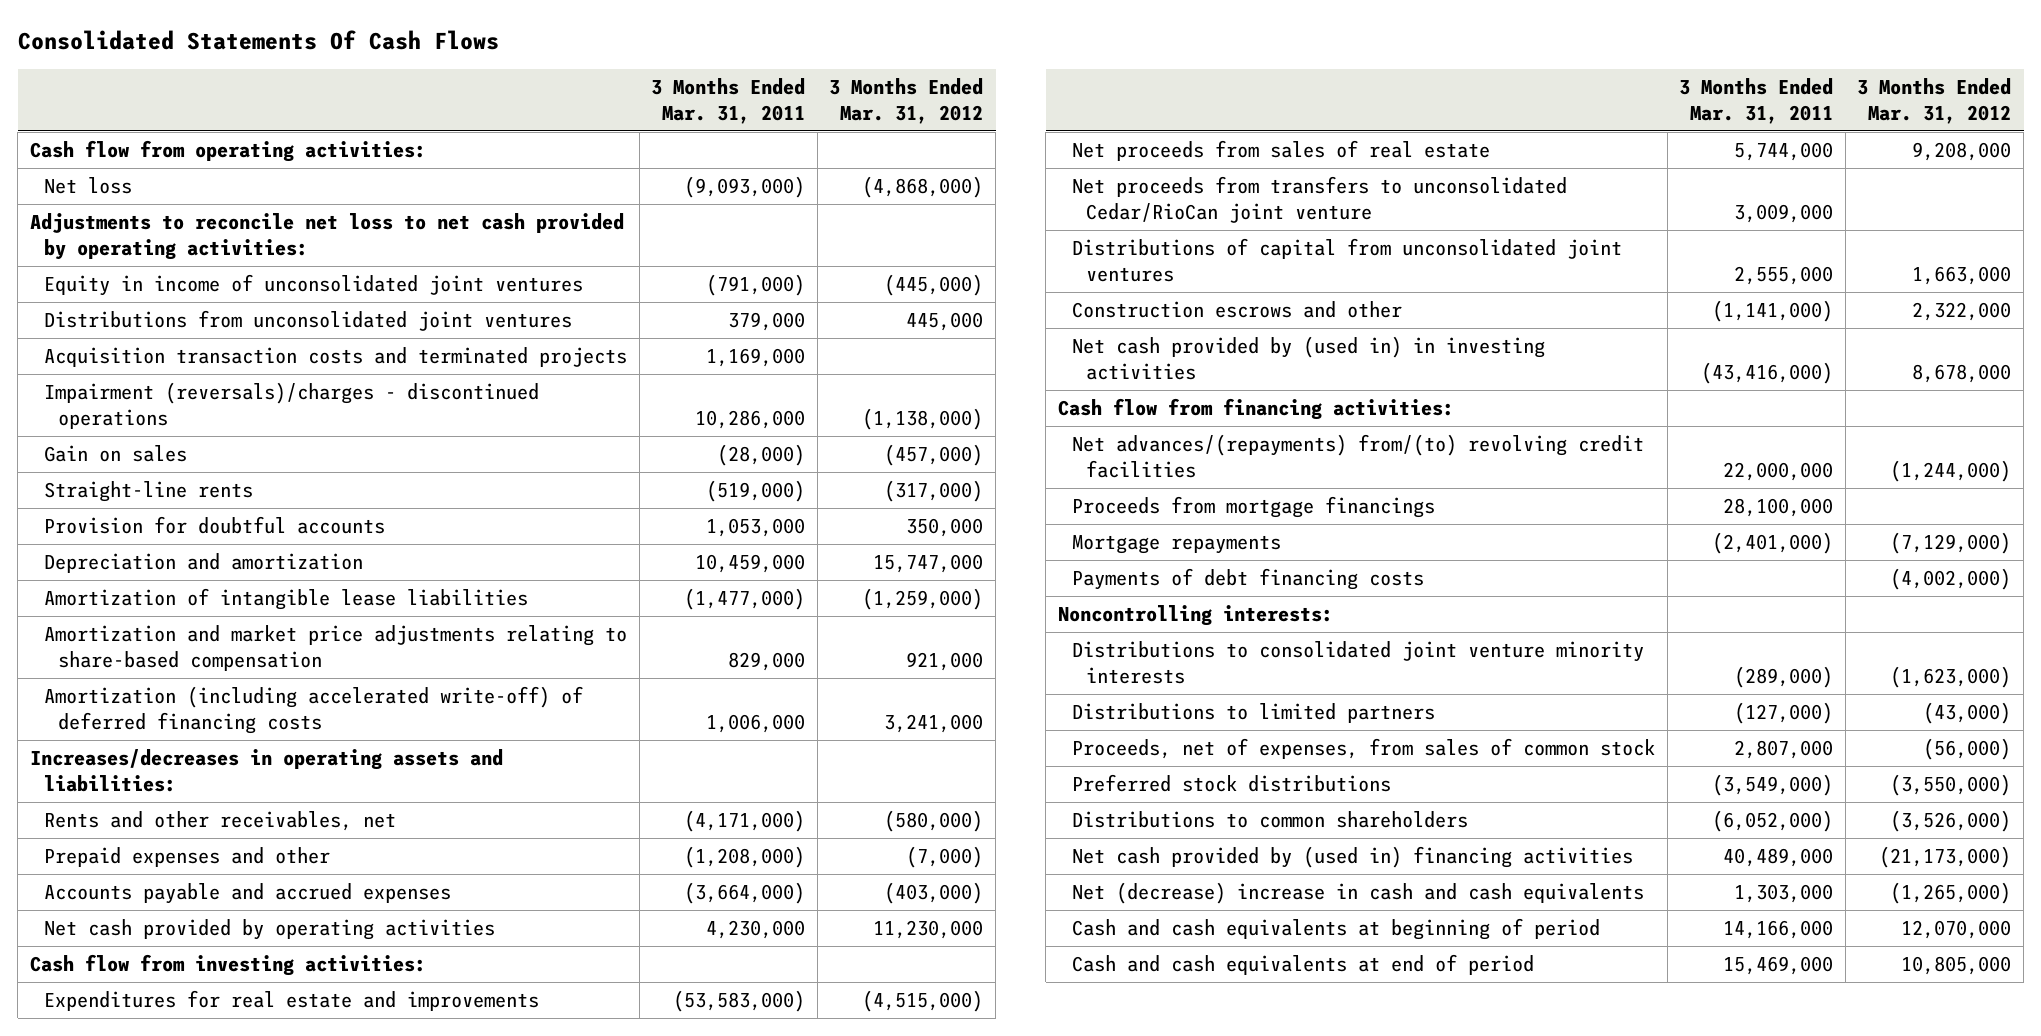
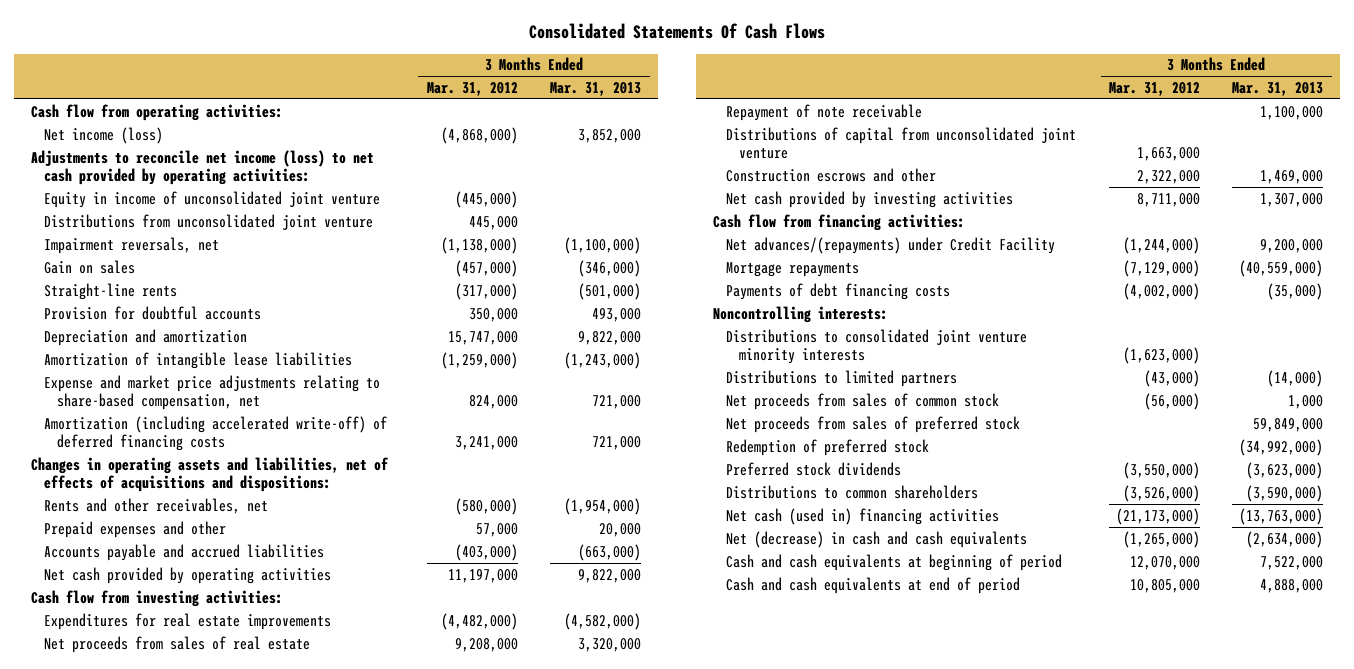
[651,77,806,124] 3 Months Ended Mar. 31, 2011 -> none
none -> [550,82,642,97] Mar. 31, 2013
[43,346,627,367] Acquisition transaction costs and terminated projects -> none
[43,176,132,194] Net loss -> [43,126,163,144] Net income (loss)
[29,212,624,260] Adjustments to reconcile net loss to net cash provided by operating activities: -> [30,149,374,186] Adjustments to reconcile net income (loss) to net cash provided by operating activities:
[43,273,583,296] Equity in income of unconsolidated joint ventures -> [43,190,380,208] Equity in income of unconsolidated joint venture
[43,309,572,331] Distributions from unconsolidated joint ventures -> [43,213,373,230] Distributions from unconsolidated joint venture
[43,381,539,429] Impairment (reversals)/charges - discontinued operations -> [43,236,219,254] Impairment reversals, net
[43,624,627,671] Amortization and market price adjustments relating to share-based compensation -> [43,374,380,411] Expense and market price adjustments relating to share-based compensation, net
[906,651,984,671] 921,000 -> [468,395,518,410] 824,000
[29,748,503,792] Increases/decreases in operating assets and liabilities: -> [30,456,389,493] Changes in operating assets and liabilities, net of effects of acquisitions and dispositions:
[906,845,984,868] (7,000) -> [475,522,518,537] 57,000
[43,882,451,904] Accounts payable and accrued expenses -> [43,543,324,561] Accounts payable and accrued liabilities
[873,919,984,939] 11,230,000 -> [447,568,518,583] 11,197,000
[43,989,539,1011] Expenditures for real estate and improvements -> [43,612,331,630] Expenditures for real estate improvements
[862,989,984,1012] (4,515,000) -> [440,612,518,630] (4,482,000)
[1071,175,1567,223] Net proceeds from transfers to unconsolidated Cedar/RioCan joint venture -> none
none -> [726,103,923,121] Repayment of note receivable
[1071,237,1622,282] Distributions of capital from unconsolidated joint ventures -> [726,126,1077,160] Distributions of capital from unconsolidated joint venture
[1071,335,1545,380] Net cash provided by (used in) in investing activities -> [726,190,1014,208] Net cash provided by investing activities
[1912,363,2012,383] 8,678,000 -> [1136,192,1200,207] 8,711,000
[1071,495,1435,518] Proceeds from mortgage financings -> none
[1071,433,1644,478] Net advances/(repayments) from/(to) revolving credit facilities -> [726,236,1056,254] Net advances/(repayments) under Credit Facility
[1071,737,1655,759] Proceeds, net of expenses, from sales of common stock -> [726,392,1000,410] Net proceeds from sales of common stock
none -> [726,415,1021,433] Net proceeds from sales of preferred stock
none -> [726,438,930,456] Redemption of preferred stock
[1071,773,1391,792] Preferred stock distributions -> [726,461,902,476] Preferred stock dividends
[1071,845,1633,868] Net cash provided by (used in) financing activities -> [726,507,1000,525] Net cash (used in) financing activities
[1071,881,1644,904] Net (decrease) increase in cash and cash equivalents -> [726,530,1028,548] Net (decrease) in cash and cash equivalents

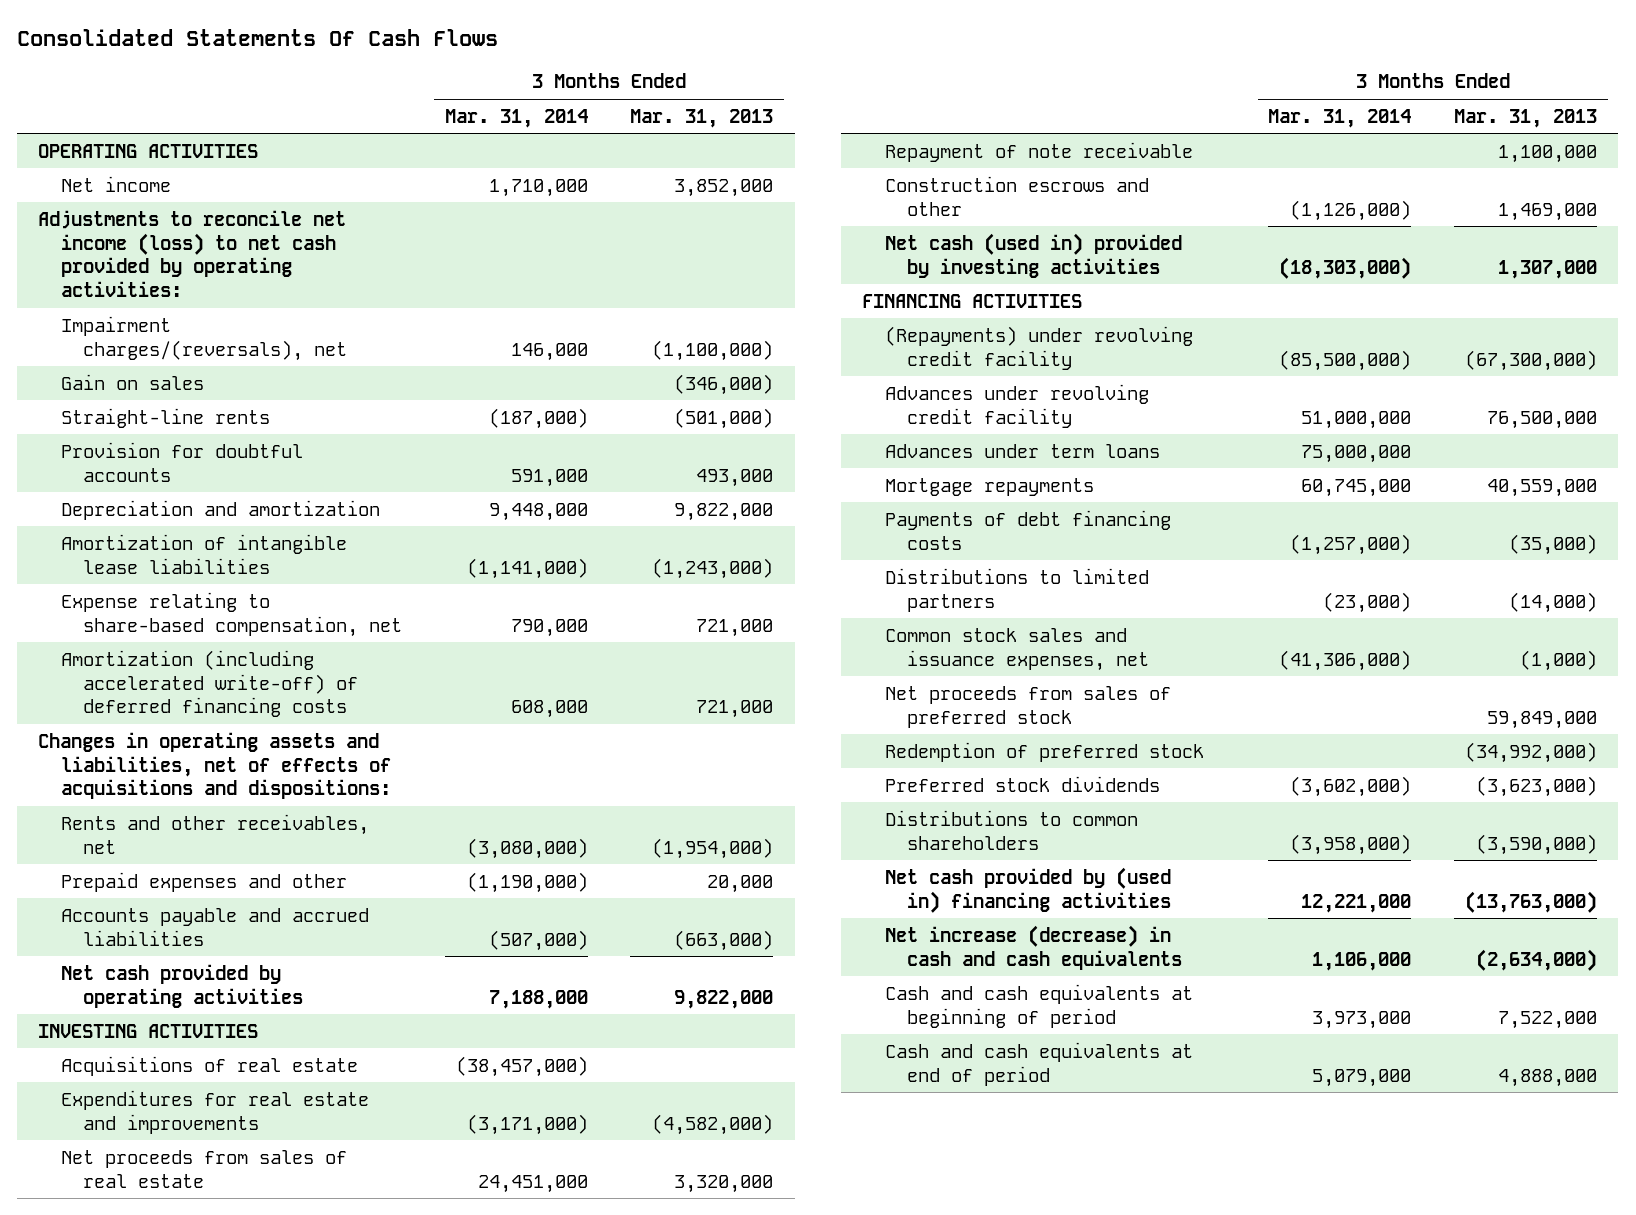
[426,82,518,97] Mar. 31, 2012 -> none
none -> [444,108,588,128] Mar. 31, 2014
[30,103,283,121] Cash flow from operating activities: -> [38,143,259,158] OPERATING ACTIVITIES
[43,126,163,144] Net income (loss) -> [60,175,171,192] Net income
[43,190,380,208] Equity in income of unconsolidated joint venture -> none
[43,213,373,230] Distributions from unconsolidated joint venture -> none
[43,236,219,254] Impairment reversals, net -> [60,315,348,361] Impairment charges/(reversals), net
[43,374,380,411] Expense and market price adjustments relating to share-based compensation, net -> [60,591,403,637] Expense relating to share-based compensation, net
[30,589,283,607] Cash flow from investing activities: -> [38,1023,259,1038] INVESTING ACTIVITIES
none -> [60,1055,358,1076] Acquisitions of real estate
[43,612,331,630] Expenditures for real estate improvements -> [60,1089,369,1134] Expenditures for real estate and improvements
[726,126,1077,160] Distributions of capital from unconsolidated joint venture -> none
[726,190,1014,208] Net cash provided by investing activities -> [884,232,1182,278] Net cash (used in) provided by investing activities
[712,213,965,231] Cash flow from financing activities: -> [862,293,1083,308] FINANCING ACTIVITIES
none -> [884,325,1193,370] (Repayments) under revolving credit facility
[726,236,1056,254] Net advances/(repayments) under Credit Facility -> [884,383,1149,428] Advances under revolving credit facility
[1260,238,1324,253] 9,200,000 -> [1487,410,1598,429] 76,500,000
none -> [884,443,1160,458] Advances under term loans
[1239,259,1324,277] (40,559,000) -> [1487,478,1598,497] 40,559,000
[712,305,888,323] Noncontrolling interests: -> none
[726,328,1028,365] Distributions to consolidated joint venture minority interests -> none
[726,392,1000,410] Net proceeds from sales of common stock -> none
none -> [884,627,1149,671] Common stock sales and issuance expenses, net
[726,507,1000,525] Net cash (used in) financing activities -> [884,866,1171,913] Net cash provided by (used in) financing activities
[726,530,1028,548] Net (decrease) in cash and cash equivalents -> [884,924,1182,970] Net increase (decrease) in cash and cash equivalents

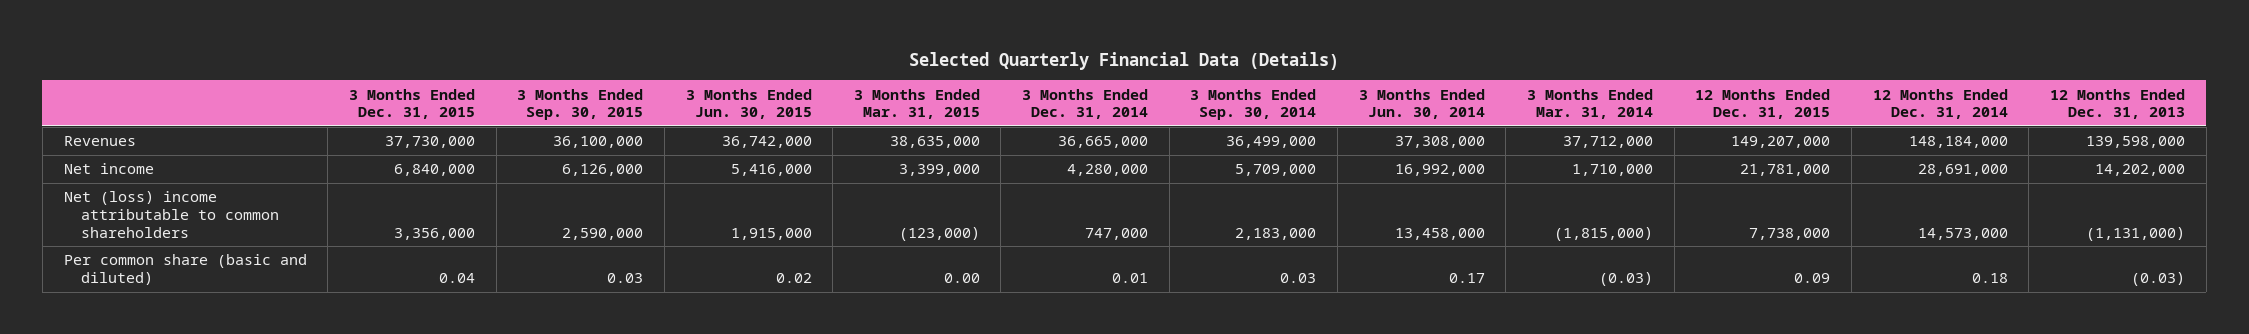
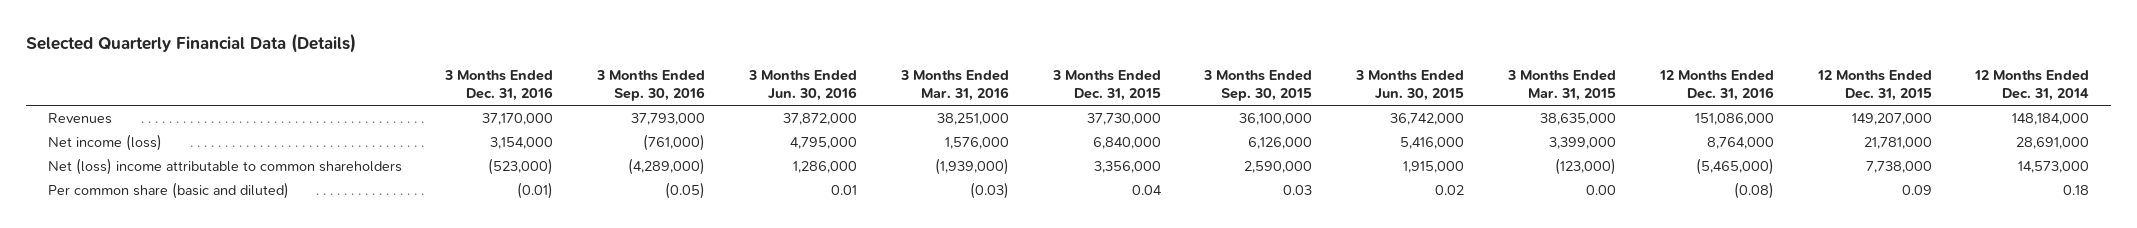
[1022,88,1149,120] 3 Months Ended Dec. 31, 2014 -> none
[1190,88,1317,121] 3 Months Ended Sep. 30, 2014 -> none
[1358,88,1485,120] 3 Months Ended Jun. 30, 2014 -> none
[1527,88,1654,120] 3 Months Ended Mar. 31, 2014 -> none
[2050,88,2186,120] 12 Months Ended Dec. 31, 2013 -> none
none -> [444,70,554,102] 3 Months Ended Dec. 31, 2016
none -> [596,70,706,102] 3 Months Ended Sep. 30, 2016
none -> [748,70,858,102] 3 Months Ended Jun. 30, 2016
none -> [899,70,1009,102] 3 Months Ended Mar. 31, 2016
none -> [1658,70,1774,102] 12 Months Ended Dec. 31, 2016
[63,163,154,175] Net income -> [47,134,162,152] Net income (loss)

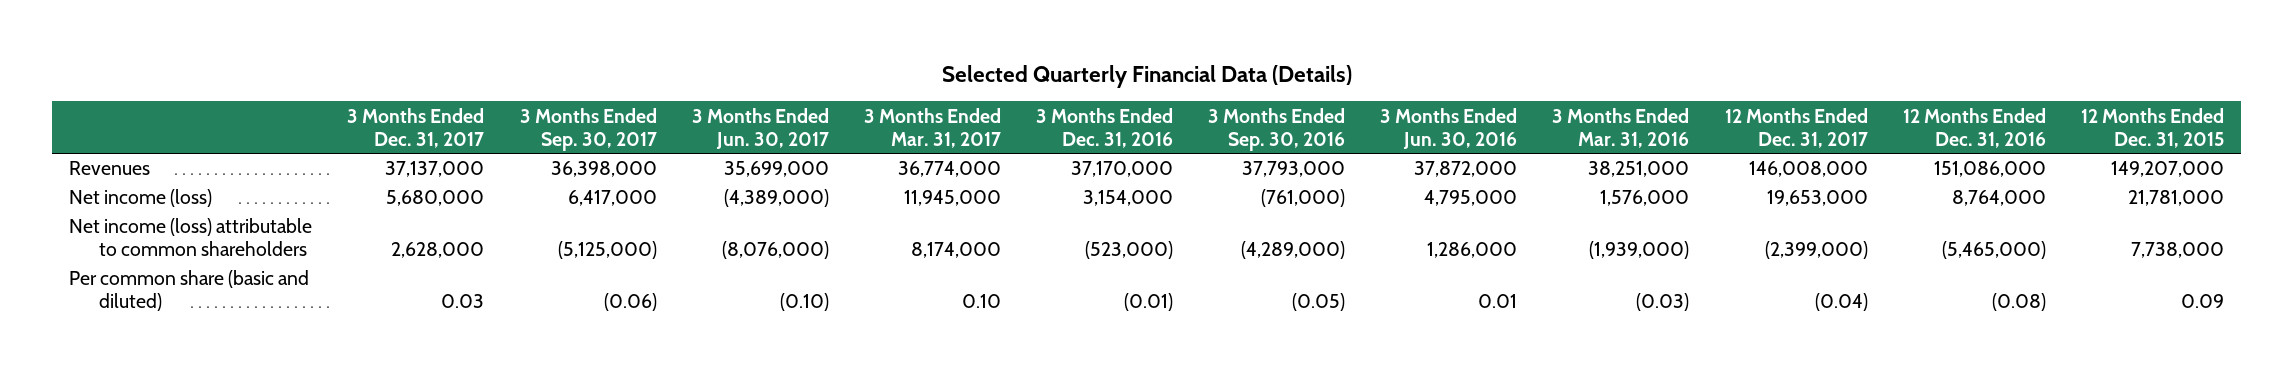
[1051,70,1161,102] 3 Months Ended Dec. 31, 2015 -> none
[1203,70,1313,102] 3 Months Ended Sep. 30, 2015 -> none
[1355,70,1465,102] 3 Months Ended Jun. 30, 2015 -> none
[1506,70,1616,102] 3 Months Ended Mar. 31, 2015 -> none
[1974,70,2090,102] 12 Months Ended Dec. 31, 2014 -> none
none -> [347,107,485,148] 3 Months Ended Dec. 31, 2017
none -> [519,107,657,151] 3 Months Ended Sep. 30, 2017
none -> [691,107,829,149] 3 Months Ended Jun. 30, 2017
none -> [863,107,1001,148] 3 Months Ended Mar. 31, 2017
none -> [1724,107,1868,148] 12 Months Ended Dec. 31, 2017
[47,158,402,176] Net (loss) income attributable to common shareholders -> [69,218,313,257] Net income (loss) attributable to common shareholders

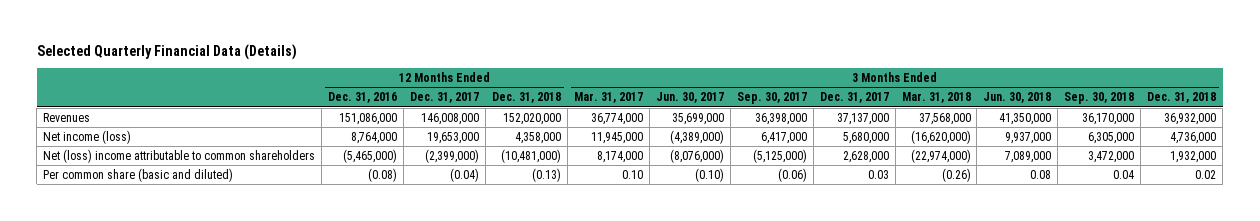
[1036,107,1174,148] 3 Months Ended Dec. 31, 2016 -> none
[1208,107,1346,151] 3 Months Ended Sep. 30, 2016 -> none
[1380,107,1518,149] 3 Months Ended Jun. 30, 2016 -> none
[1552,107,1690,148] 3 Months Ended Mar. 31, 2016 -> none
[2080,107,2224,148] 12 Months Ended Dec. 31, 2015 -> none
none -> [492,92,562,104] Dec. 31, 2018
none -> [901,92,971,104] Mar. 31, 2018
none -> [983,92,1052,104] Jun. 30, 2018
none -> [1064,92,1135,105] Sep. 30, 2018
none -> [1147,92,1217,104] Dec. 31, 2018
[69,218,313,257] Net income (loss) attributable to common shareholders -> [43,148,316,163] Net (loss) income attributable to common shareholders

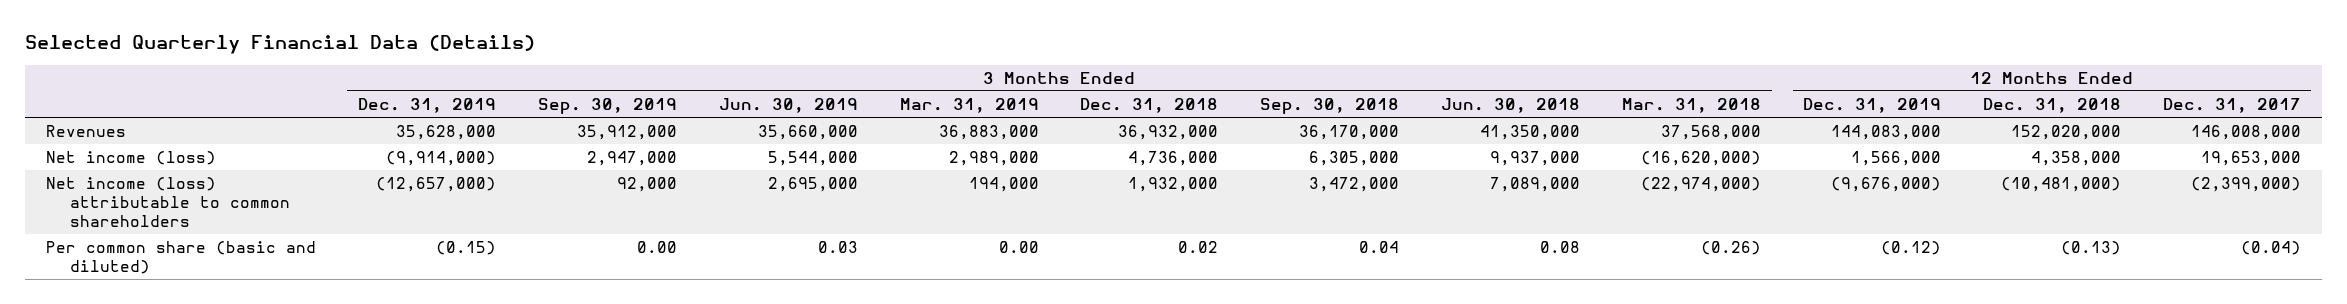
[328,92,398,104] Dec. 31, 2016 -> none
[573,92,643,104] Mar. 31, 2017 -> none
[655,92,724,104] Jun. 30, 2017 -> none
[736,92,807,105] Sep. 30, 2017 -> none
[819,92,889,104] Dec. 31, 2017 -> none
none -> [357,98,496,114] Dec. 31, 2019
none -> [537,98,677,115] Sep. 30, 2019
none -> [718,98,858,114] Jun. 30, 2019
none -> [899,98,1039,114] Mar. 31, 2019
none -> [1803,98,1942,114] Dec. 31, 2019
[43,148,316,163] Net (loss) income attributable to common shareholders -> [45,177,291,228] Net income (loss) attributable to common shareholders

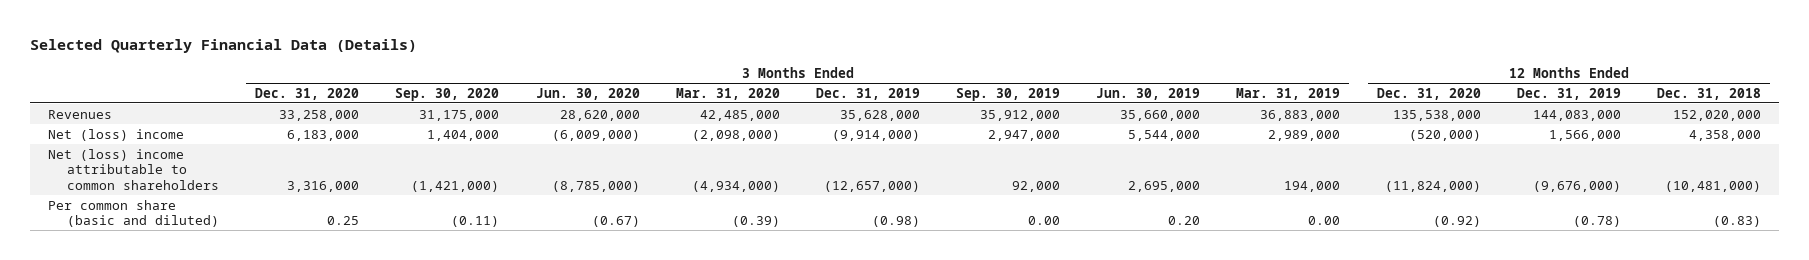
[1080,98,1219,114] Dec. 31, 2018 -> none
[1260,98,1400,115] Sep. 30, 2018 -> none
[1441,98,1581,114] Jun. 30, 2018 -> none
[1622,98,1762,114] Mar. 31, 2018 -> none
[2162,98,2301,114] Dec. 31, 2017 -> none
none -> [255,87,360,100] Dec. 31, 2020
none -> [395,87,500,101] Sep. 30, 2020
none -> [535,87,640,100] Jun. 30, 2020
none -> [675,87,780,100] Mar. 31, 2020
none -> [1376,87,1481,100] Dec. 31, 2020
[45,151,216,166] Net income (loss) -> [47,128,184,141] Net (loss) income
[45,177,291,228] Net income (loss) attributable to common shareholders -> [47,148,220,190] Net (loss) income attributable to common shareholders
[435,241,496,256] (0.15) -> [871,216,920,228] (0.98)
[817,241,858,254] 0.03 -> [1168,216,1201,226] 0.20
[1881,241,1942,256] (0.12) -> [1572,216,1621,228] (0.78)
[2061,241,2122,256] (0.13) -> [1712,216,1761,228] (0.83)

